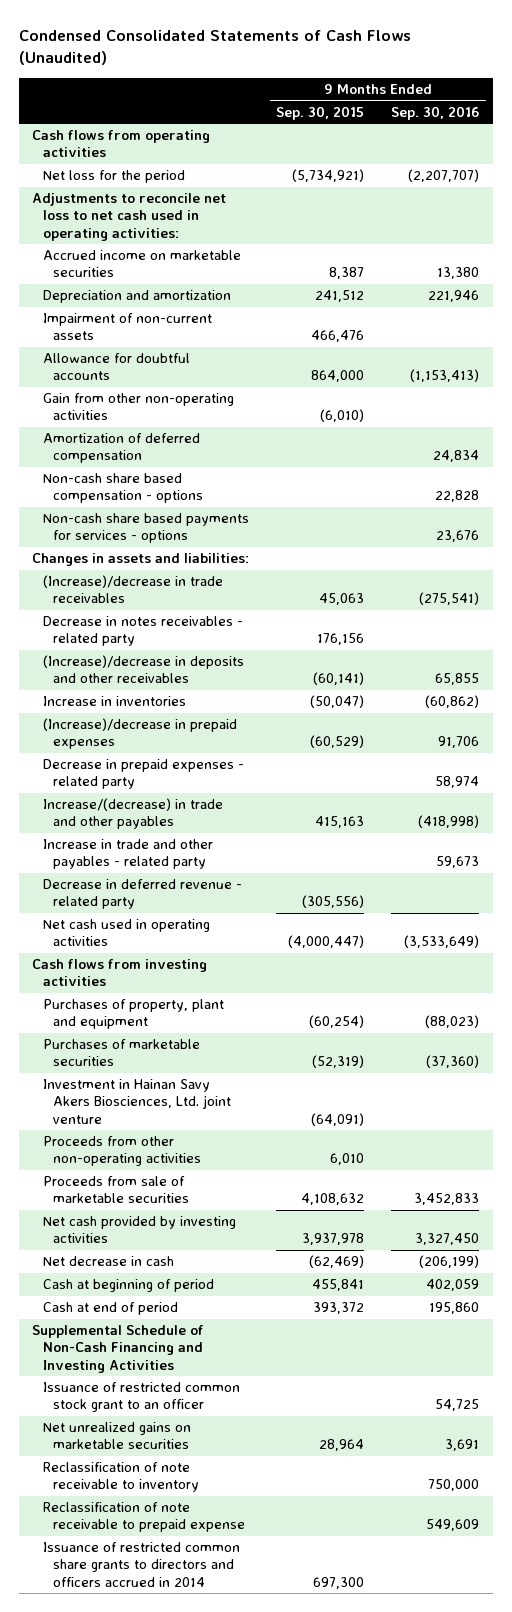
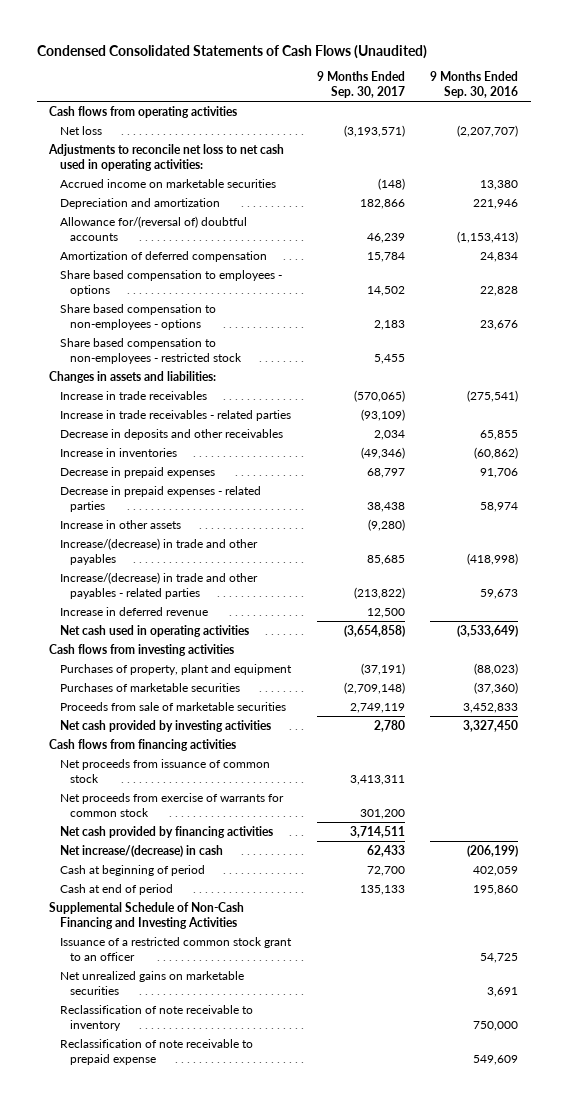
[276,105,365,120] Sep. 30, 2015 -> none
none -> [316,71,405,99] 9 Months Ended Sep. 30, 2017
[42,170,185,184] Net loss for the period -> [59,125,102,135] Net loss
[42,313,212,341] Impairment of non-current assets -> none
[42,393,234,421] Gain from other non-operating activities -> none
[42,353,190,381] Allowance for doubtful accounts -> [59,215,247,241] Allowance for/(reversal of) doubtful accounts
[42,473,204,504] Non-cash share based compensation - options -> [59,269,282,296] Share based compensation to employees - options
[42,513,249,544] Non-cash share based payments for services - options -> [59,303,216,330] Share based compensation to non-employees - options
none -> [59,337,243,364] Share based compensation to non-employees - restricted stock
[42,616,243,647] Decrease in notes receivables - related party -> none
[42,575,223,604] (Increase)/decrease in trade receivables -> [59,390,207,400] Increase in trade receivables
none -> [59,409,291,421] Increase in trade receivables - related parties
[42,655,244,684] (Increase)/decrease in deposits and other receivables -> [59,428,283,440] Decrease in deposits and other receivables
[42,718,237,750] (Increase)/decrease in prepaid expenses -> [59,466,215,478] Decrease in prepaid expenses
[42,759,244,790] Decrease in prepaid expenses - related party -> [59,485,261,512] Decrease in prepaid expenses - related parties
none -> [59,519,181,529] Increase in other assets
[42,839,213,870] Increase in trade and other payables - related party -> [59,571,258,599] Increase/(decrease) in trade and other payables - related parties
[42,879,242,910] Decrease in deferred revenue - related party -> [59,606,208,616] Increase in deferred revenue
[42,1079,232,1124] Investment in Hainan Savy Akers Biosciences, Ltd. joint venture -> none
[42,1136,202,1167] Proceeds from other non-operating activities -> none
none -> [49,738,237,751] Cash flows from financing activities
none -> [59,758,270,783] Net proceeds from issuance of common stock
none -> [59,792,284,817] Net proceeds from exercise of warrants for common stock
none -> [59,825,273,838] Net cash provided by financing activities
[42,1256,174,1267] Net decrease in cash -> [59,844,223,857] Net increase/(decrease) in cash
[42,1382,240,1413] Issuance of restricted common stock grant to an officer -> [59,936,292,961] Issuance of a restricted common stock grant to an officer
[42,1542,240,1587] Issuance of restricted common share grants to directors and officers accrued in 2014 -> none

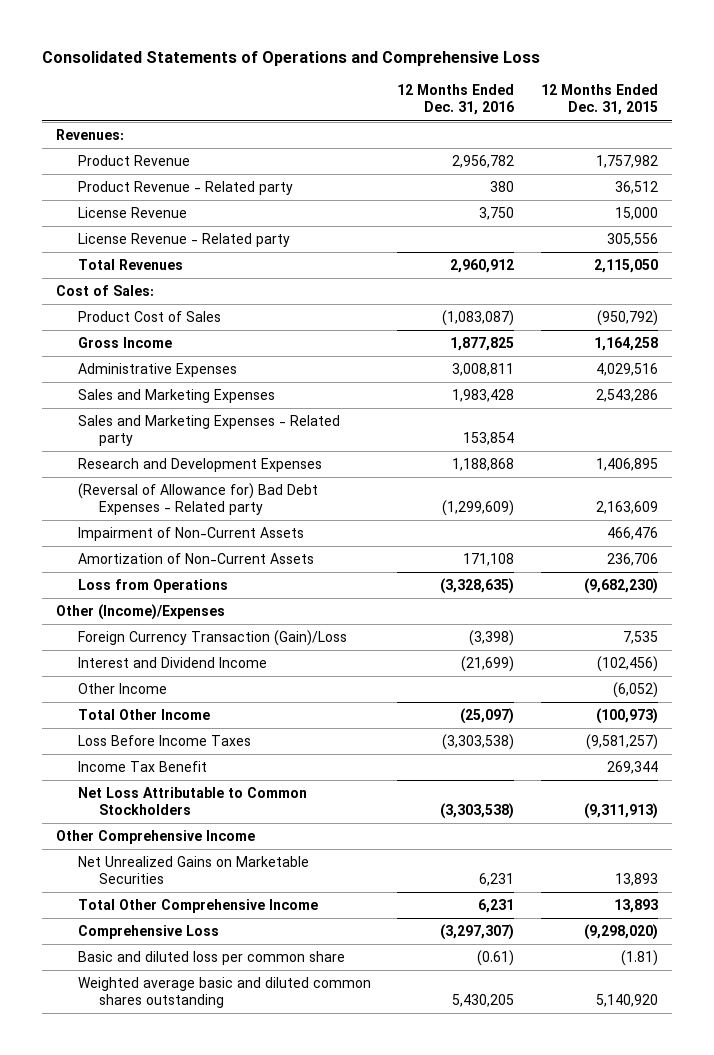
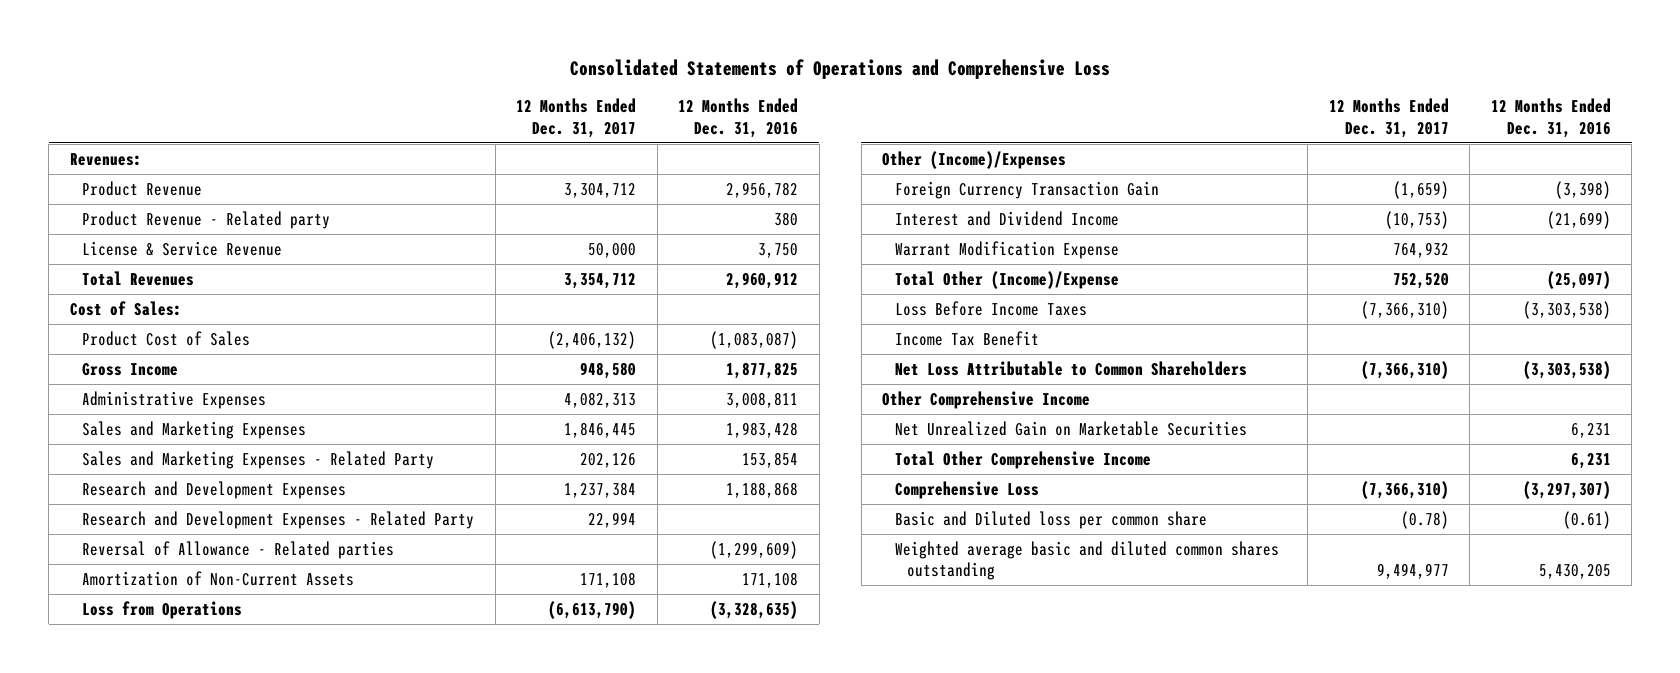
[541,84,659,116] 12 Months Ended Dec. 31, 2015 -> none
none -> [516,98,637,138] 12 Months Ended Dec. 31, 2017
[77,233,290,248] License Revenue - Related party -> none
[77,207,187,219] License Revenue -> [82,240,283,256] License & Service Revenue
[77,415,340,447] Sales and Marketing Expenses - Related party -> [82,450,435,469] Sales and Marketing Expenses - Related Party
[77,527,304,542] Impairment of Non-Current Assets -> none
none -> [82,510,475,529] Research and Development Expenses - Related Party
[77,483,318,516] (Reversal of Allowance for) Bad Debt Expenses - Related party -> [82,540,395,559] Reversal of Allowance - Related parties
[77,630,347,647] Foreign Currency Transaction (Gain)/Loss -> [894,180,1159,199] Foreign Currency Transaction Gain
[77,683,167,695] Other Income -> none
none -> [894,240,1119,259] Warrant Modification Expense
[77,709,210,721] Total Other Income -> [894,270,1119,289] Total Other (Income)/Expense
[77,787,307,816] Net Loss Attributable to Common Stockholders -> [894,360,1247,376] Net Loss Attributable to Common Shareholders
[77,856,309,885] Net Unrealized Gains on Marketable Securities -> [894,420,1247,436] Net Unrealized Gain on Marketable Securities
[77,951,345,966] Basic and diluted loss per common share -> [894,510,1207,529] Basic and Diluted loss per common share

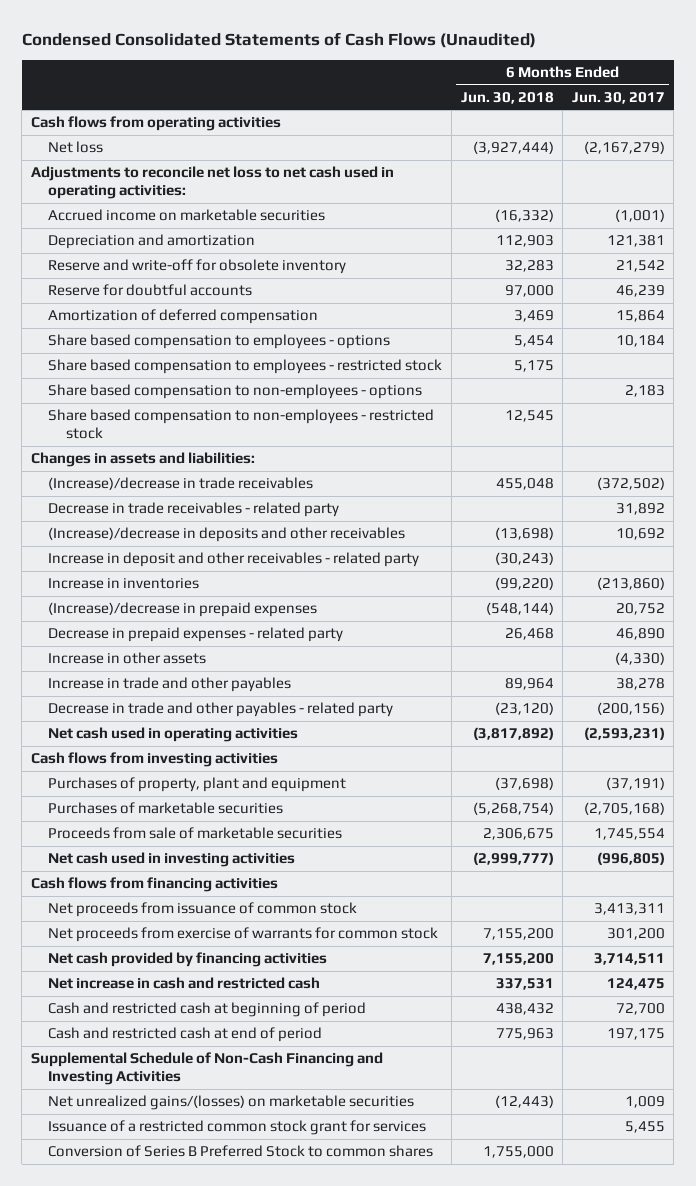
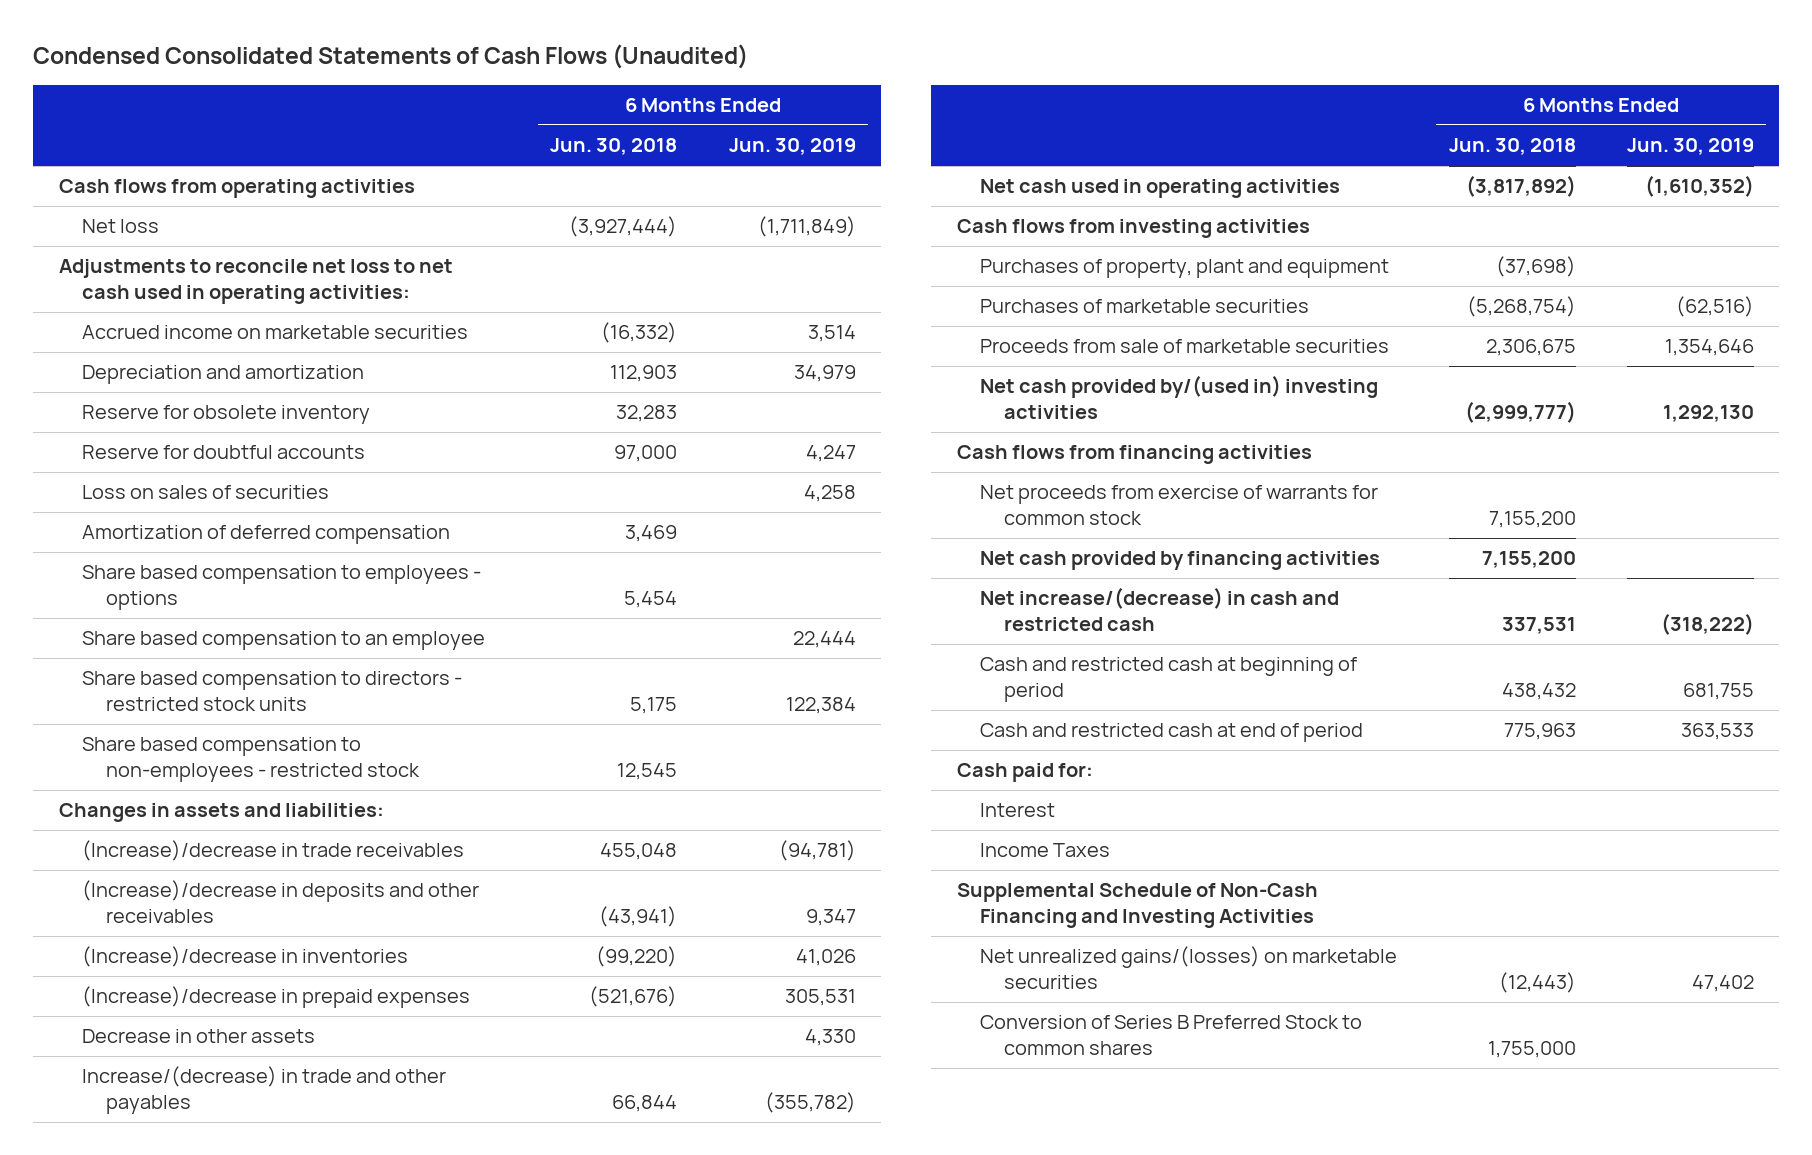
[571,91,665,104] Jun. 30, 2017 -> none
none -> [728,138,856,156] Jun. 30, 2019
[48,259,347,275] Reserve and write-off for obsolete inventory -> [82,405,371,425] Reserve for obsolete inventory
none -> [82,485,330,500] Loss on sales of securities
[48,384,423,400] Share based compensation to non-employees - options -> none
none -> [82,631,486,651] Share based compensation to an employee
[48,359,443,375] Share based compensation to employees - restricted stock -> [82,671,463,712] Share based compensation to directors - restricted stock units
[48,502,340,518] Decrease in trade receivables - related party -> none
[48,552,420,568] Increase in deposit and other receivables - related party -> none
[48,627,344,643] Decrease in prepaid expenses - related party -> none
[48,702,394,718] Decrease in trade and other payables - related party -> none
[494,527,554,541] (13,698) -> [599,906,678,928] (43,941)
[48,578,200,590] Increase in inventories -> [82,946,409,968] (Increase)/decrease in inventories
[485,602,554,616] (548,144) -> [589,986,678,1008] (521,676)
[48,652,207,665] Increase in other assets -> [82,1029,316,1044] Decrease in other assets
[48,677,292,693] Increase in trade and other payables -> [82,1066,447,1115] Increase/(decrease) in trade and other payables
[504,678,554,691] 89,964 -> [612,1095,678,1113] 66,844
[48,852,296,868] Net cash used in investing activities -> [980,375,1379,420] Net cash provided by/(used in) investing activities
[48,902,358,918] Net proceeds from issuance of common stock -> none
[48,977,321,990] Net increase in cash and restricted cash -> [980,587,1340,632] Net increase/(decrease) in cash and restricted cash
none -> [956,763,1093,783] Cash paid for:
none -> [980,803,1056,818] Interest
none -> [980,843,1111,858] Income Taxes
[48,1120,427,1136] Issuance of a restricted common stock grant for services -> none

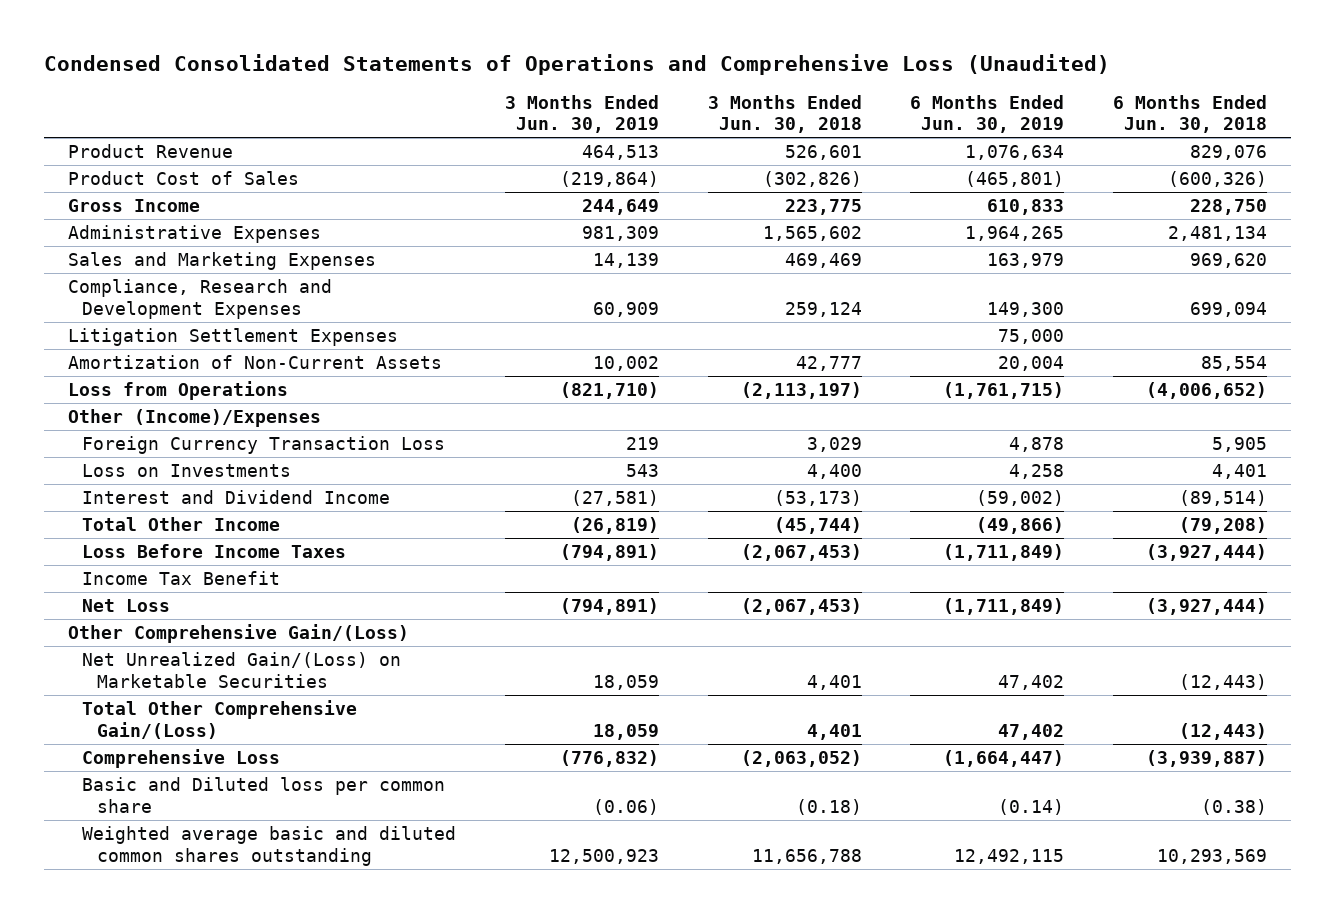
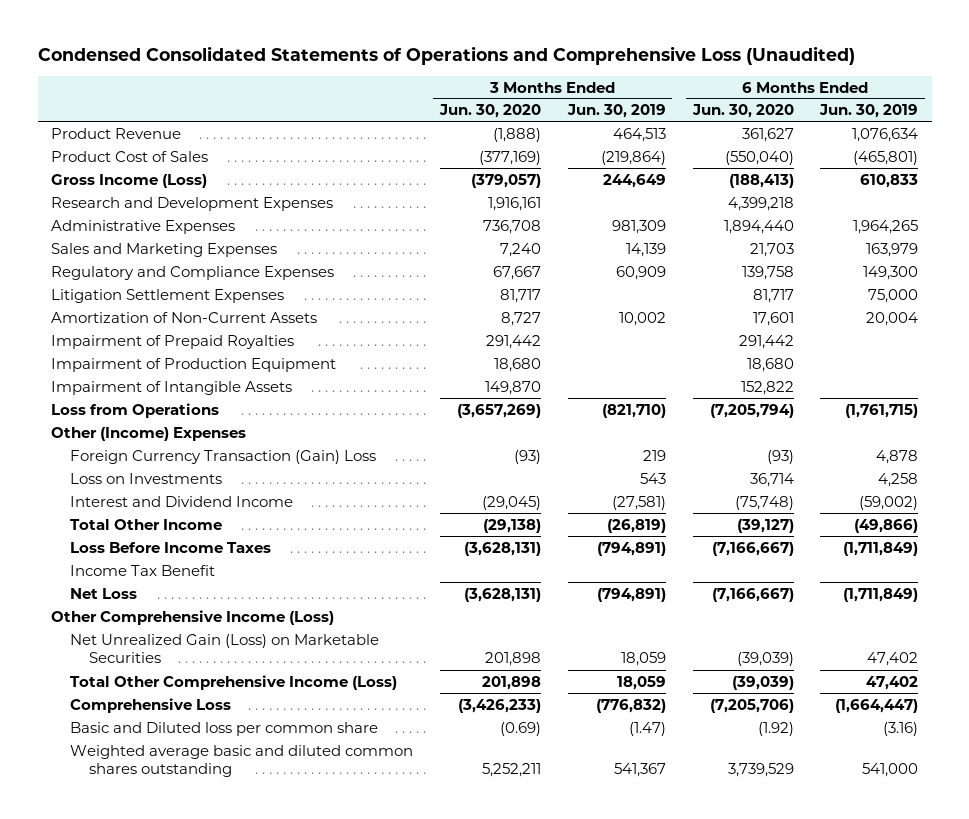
[707,94,862,134] 3 Months Ended Jun. 30, 2018 -> none
[1113,94,1268,134] 6 Months Ended Jun. 30, 2018 -> none
none -> [438,104,541,119] Jun. 30, 2020
none -> [691,104,794,119] Jun. 30, 2020
[67,199,200,213] Gross Income -> [51,173,208,188] Gross Income (Loss)
none -> [51,196,334,211] Research and Development Expenses
[67,279,332,319] Compliance, Research and Development Expenses -> [51,265,335,280] Regulatory and Compliance Expenses
none -> [51,334,295,349] Impairment of Prepaid Royalties
none -> [51,357,337,372] Impairment of Production Equipment
none -> [51,380,293,395] Impairment of Intangible Assets
[67,409,321,428] Other (Income)/Expenses -> [51,426,247,441] Other (Income) Expenses
[82,436,446,455] Foreign Currency Transaction Loss -> [69,449,376,464] Foreign Currency Transaction (Gain) Loss
[67,624,409,644] Other Comprehensive Gain/(Loss) -> [51,609,335,625] Other Comprehensive Income (Loss)
[82,652,402,688] Net Unrealized Gain/(Loss) on Marketable Securities -> [69,633,379,664] Net Unrealized Gain (Loss) on Marketable Securities
[82,700,358,739] Total Other Comprehensive Gain/(Loss) -> [69,674,397,690] Total Other Comprehensive Income (Loss)
[592,798,659,815] (0.06) -> [628,721,666,736] (1.47)
[998,798,1065,815] (0.14) -> [883,721,919,736] (3.16)
[548,848,659,864] 12,500,923 -> [613,763,666,778] 541,367
[954,848,1065,864] 12,492,115 -> [862,763,919,778] 541,000

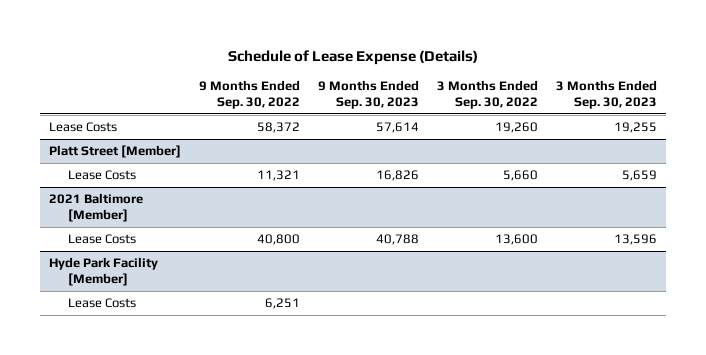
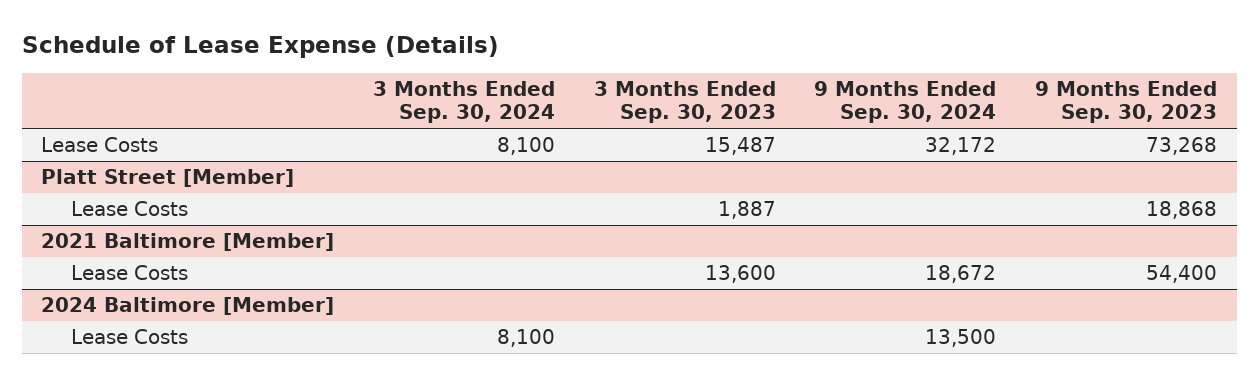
[199,79,301,109] 9 Months Ended Sep. 30, 2022 -> none
[436,79,538,109] 3 Months Ended Sep. 30, 2022 -> none
none -> [372,81,555,124] 3 Months Ended Sep. 30, 2024
none -> [814,81,997,124] 9 Months Ended Sep. 30, 2024
[376,122,420,134] 57,614 -> [1146,137,1218,156] 73,268
[613,122,657,134] 19,255 -> [704,137,776,156] 15,487
[376,170,420,182] 16,826 -> [1146,201,1218,220] 18,868
[621,170,657,182] 5,659 -> [717,201,776,220] 1,887
[49,257,159,287] Hyde Park Facility [Member] -> none
[376,234,420,246] 40,788 -> [1146,265,1218,284] 54,400
[613,234,657,246] 13,596 -> [704,265,776,284] 13,600
none -> [41,297,335,316] 2024 Baltimore [Member]

